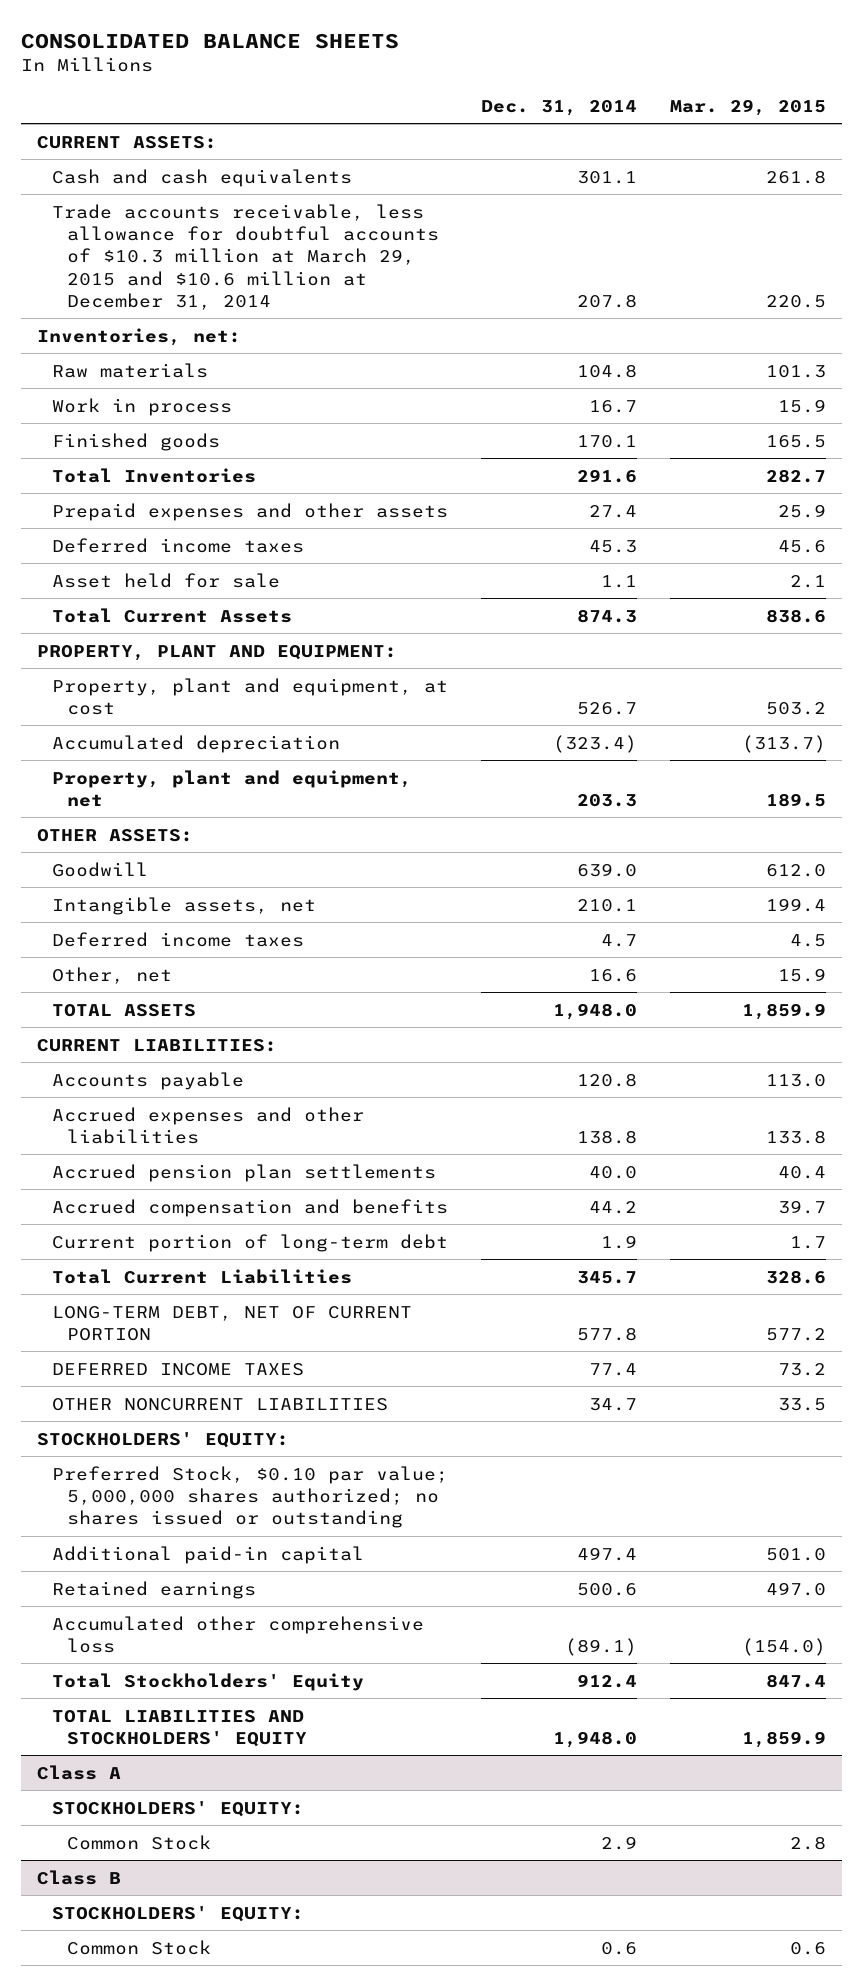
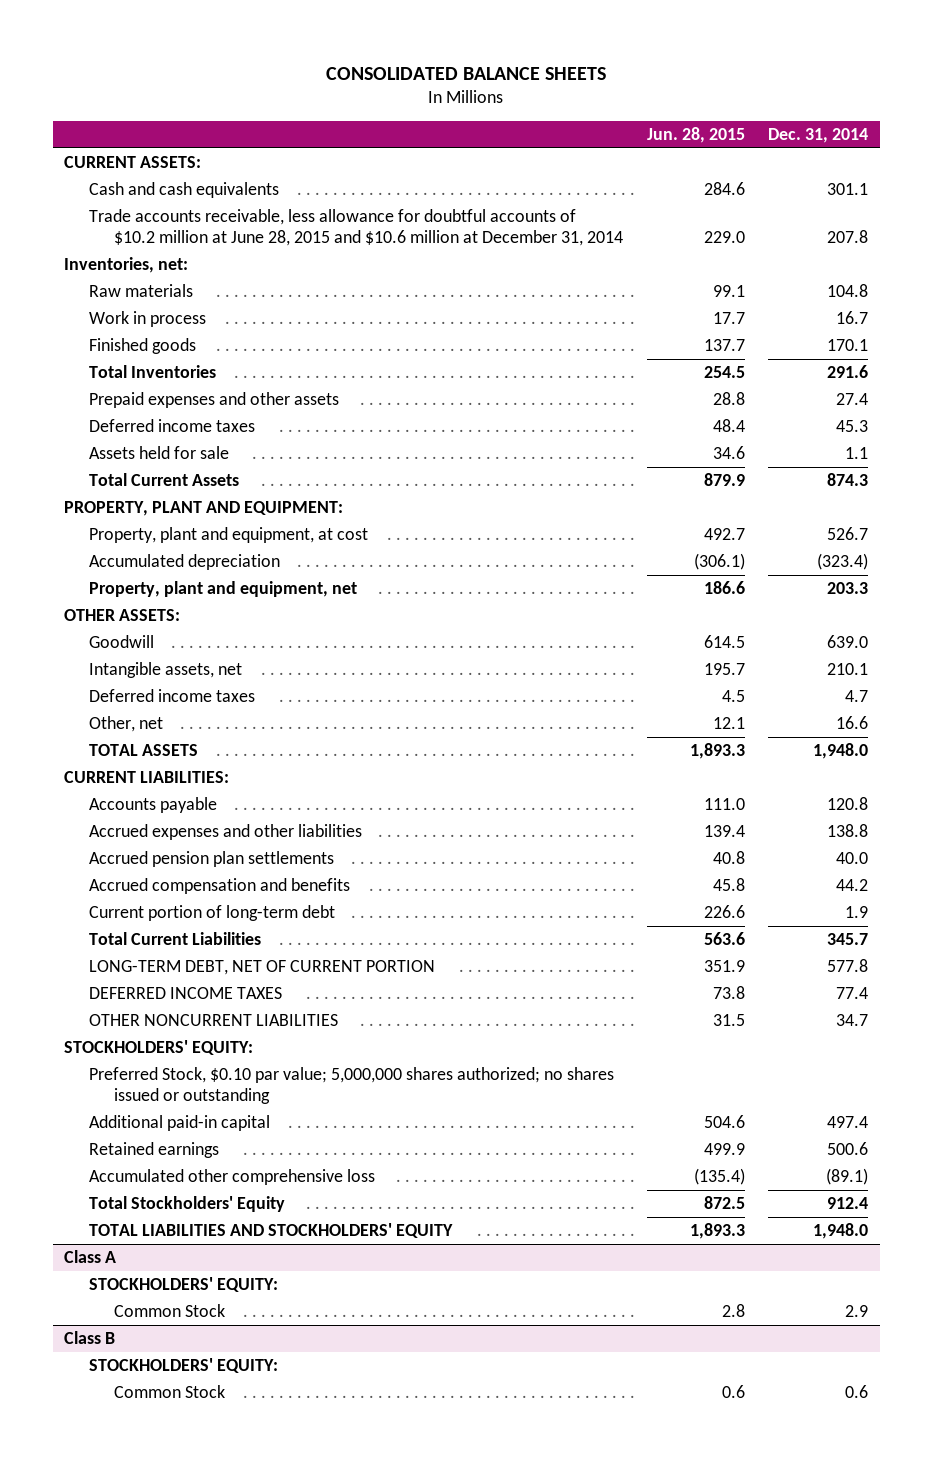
[669,98,826,116] Mar. 29, 2015 -> none
none -> [646,126,745,143] Jun. 28, 2015
[52,203,439,310] Trade accounts receivable, less allowance for doubtful accounts of $10.3 million at March 29, 2015 and $10.6 million at December 31, 2014 -> [89,209,624,247] Trade accounts receivable, less allowance for doubtful accounts of $10.2 million at June 28, 2015 and $10.6 million at December 31, 2014
[52,572,281,588] Asset held for sale -> [89,446,230,460] Assets held for sale

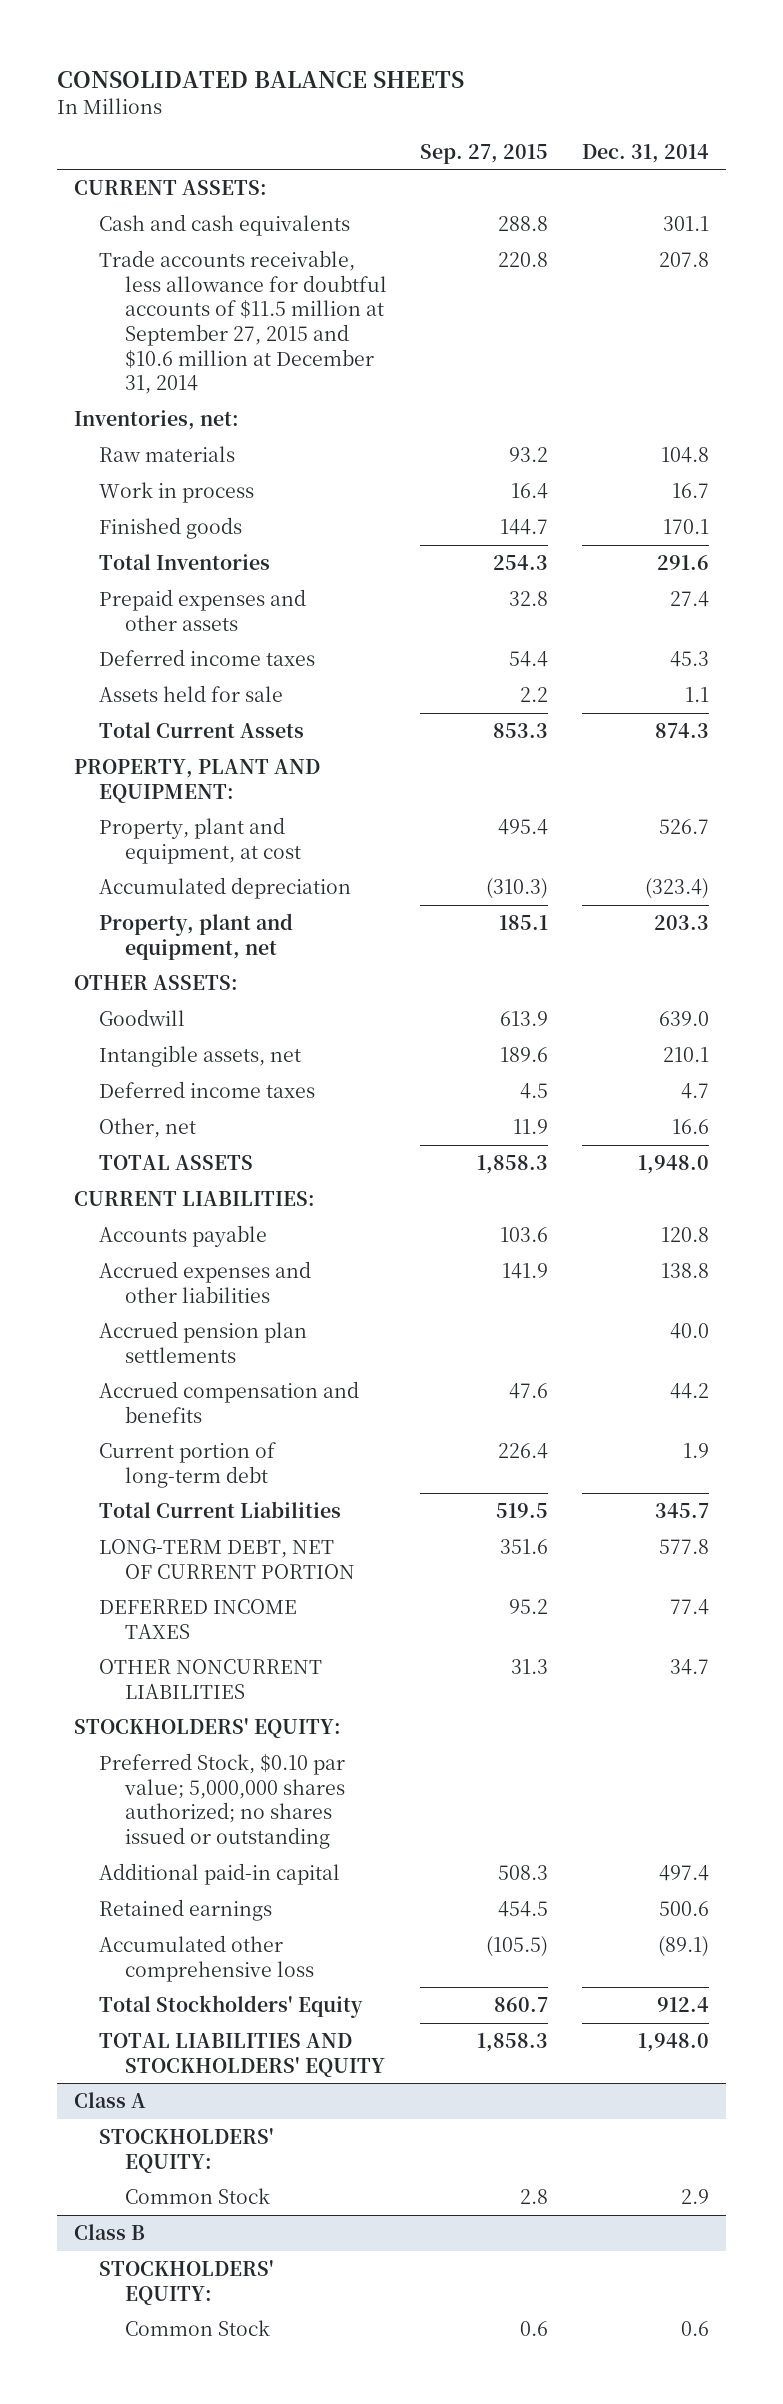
[646,126,745,143] Jun. 28, 2015 -> none
none -> [420,143,549,164] Sep. 27, 2015
[89,209,624,247] Trade accounts receivable, less allowance for doubtful accounts of $10.2 million at June 28, 2015 and $10.6 million at December 31, 2014 -> [99,249,387,395] Trade accounts receivable, less allowance for doubtful accounts of $11.5 million at September 27, 2015 and $10.6 million at December 31, 2014

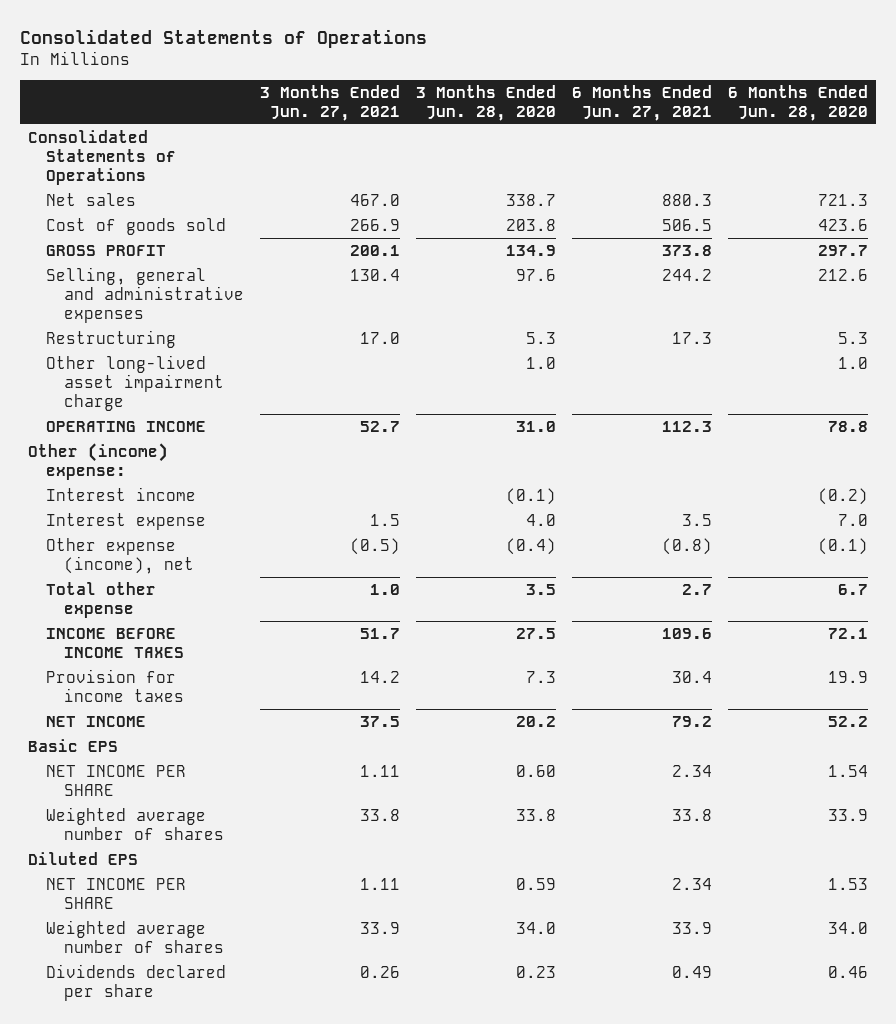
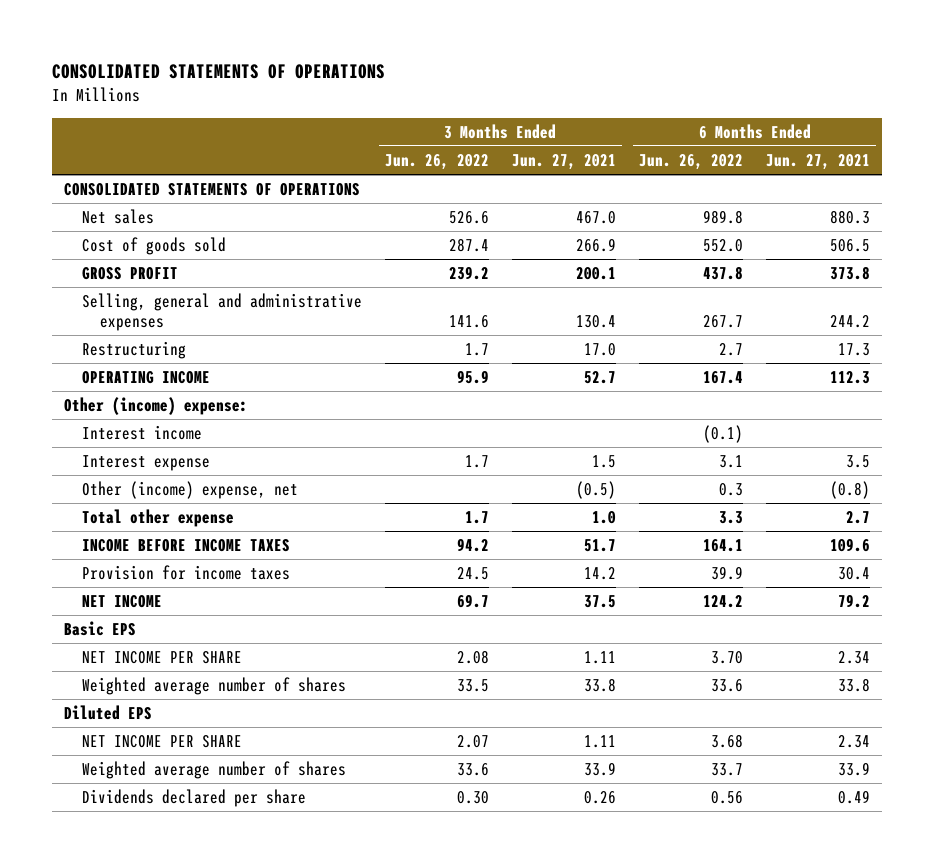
[20,29,428,49] Consolidated Statements of Operations -> [52,64,386,80] CONSOLIDATED STATEMENTS OF OPERATIONS
[415,84,556,121] 3 Months Ended Jun. 28, 2020 -> none
[727,84,868,121] 6 Months Ended Jun. 28, 2020 -> none
none -> [384,153,489,170] Jun. 26, 2022
none -> [639,153,744,170] Jun. 26, 2022
[28,129,177,185] Consolidated Statements of Operations -> [63,182,360,196] CONSOLIDATED STATEMENTS OF OPERATIONS
[46,354,224,411] Other long-lived asset impairment charge -> none
[46,537,194,574] Other expense (income), net -> [81,480,298,499] Other (income) expense, net

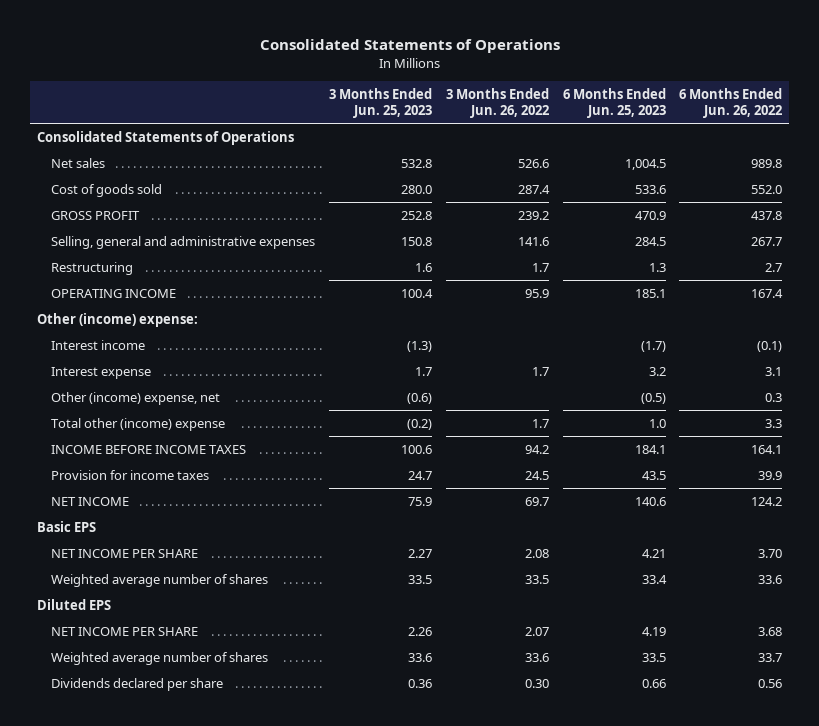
[52,64,386,80] CONSOLIDATED STATEMENTS OF OPERATIONS -> [259,39,560,54] Consolidated Statements of Operations
[511,153,616,170] Jun. 27, 2021 -> none
[766,153,871,170] Jun. 27, 2021 -> none
none -> [329,87,433,118] 3 Months Ended Jun. 25, 2023
none -> [562,87,666,118] 6 Months Ended Jun. 25, 2023
[63,182,360,196] CONSOLIDATED STATEMENTS OF OPERATIONS -> [36,130,294,145] Consolidated Statements of Operations
[81,508,234,527] Total other expense -> [51,417,226,431] Total other (income) expense

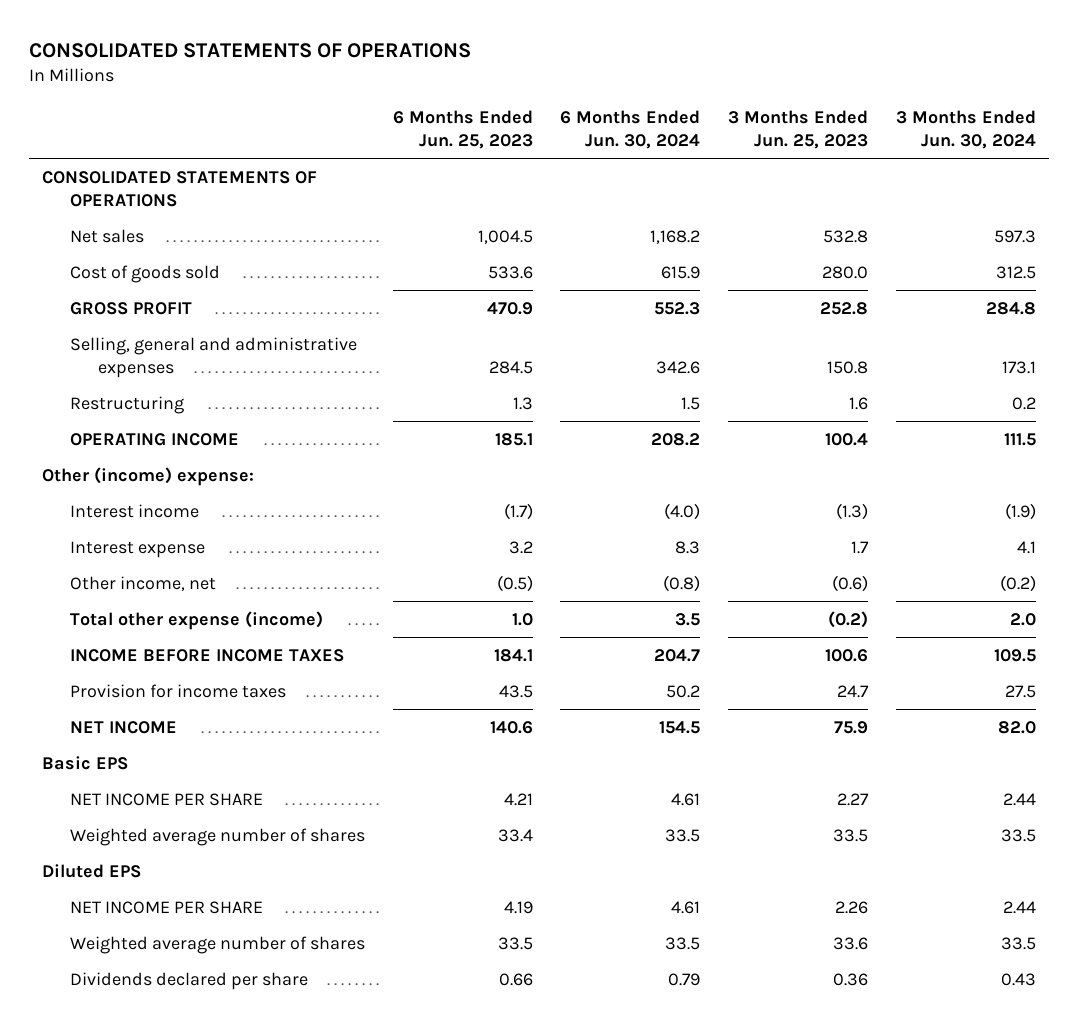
[259,39,560,54] Consolidated Statements of Operations -> [28,42,471,58] CONSOLIDATED STATEMENTS OF OPERATIONS
[445,87,549,118] 3 Months Ended Jun. 26, 2022 -> none
[679,87,783,118] 6 Months Ended Jun. 26, 2022 -> none
none -> [560,109,701,150] 6 Months Ended Jun. 30, 2024
none -> [895,109,1036,150] 3 Months Ended Jun. 30, 2024
[36,130,294,145] Consolidated Statements of Operations -> [42,170,318,207] CONSOLIDATED STATEMENTS OF OPERATIONS
[51,391,221,405] Other (income) expense, net -> [70,575,217,591] Other income, net
[51,417,226,431] Total other (income) expense -> [70,610,324,630] Total other expense (income)

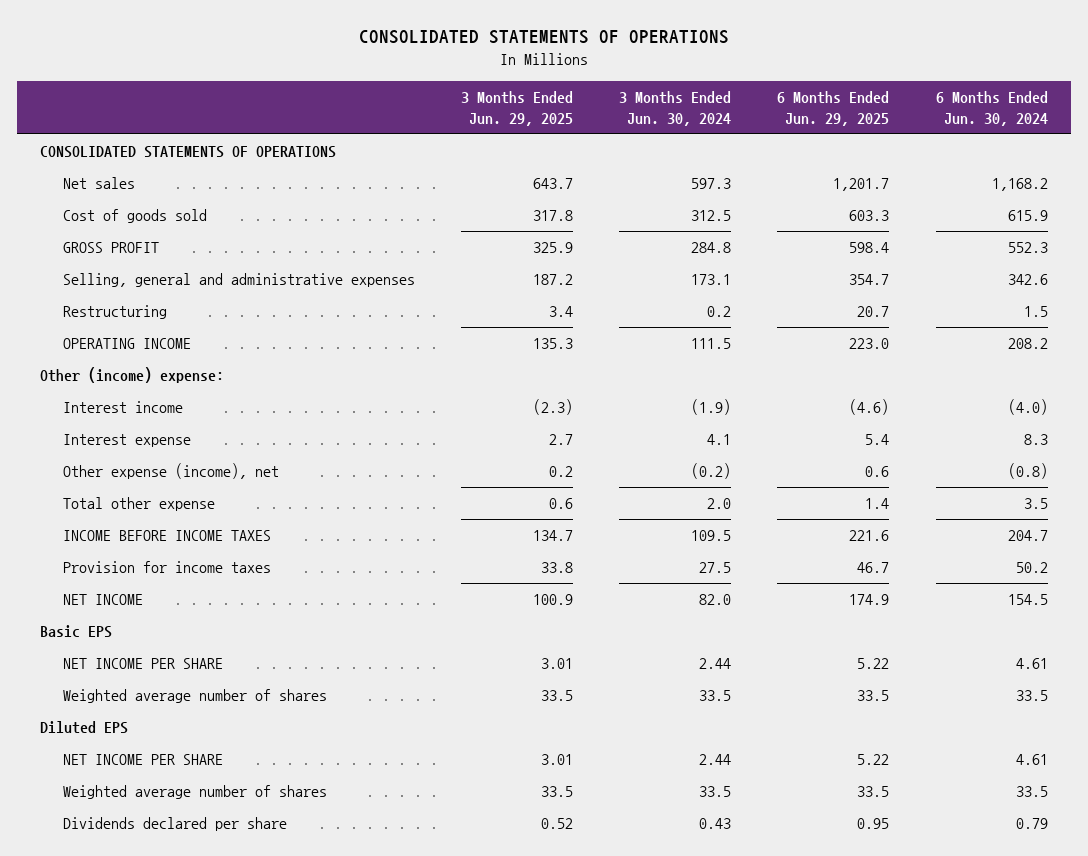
[392,109,533,150] 6 Months Ended Jun. 25, 2023 -> none
[727,109,868,150] 3 Months Ended Jun. 25, 2023 -> none
none -> [461,90,574,126] 3 Months Ended Jun. 29, 2025
none -> [777,90,890,126] 6 Months Ended Jun. 29, 2025
[70,575,217,591] Other income, net -> [62,463,279,480] Other expense (income), net
[70,610,324,630] Total other expense (income) -> [62,497,215,512] Total other expense

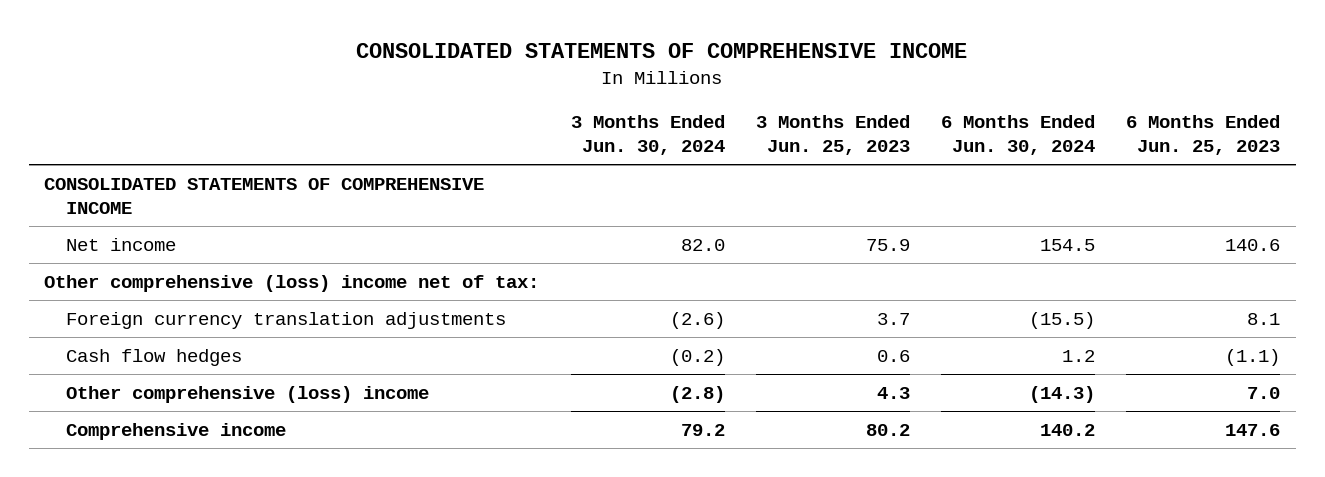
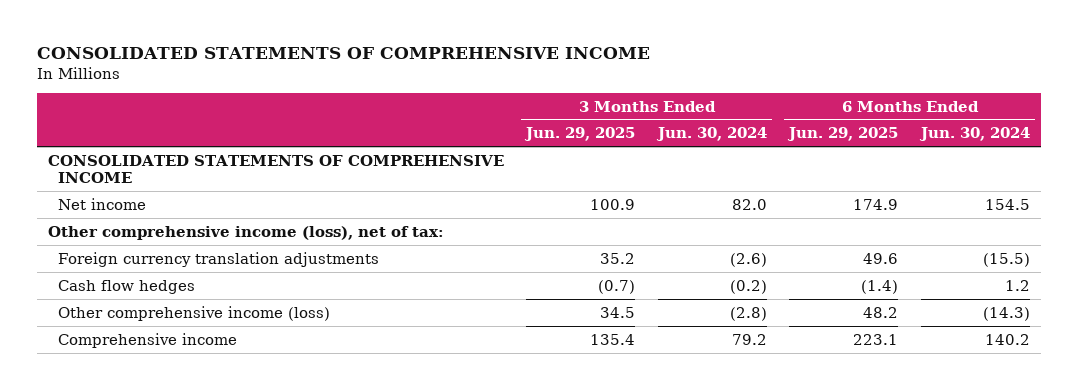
[755,114,910,156] 3 Months Ended Jun. 25, 2023 -> none
[1126,114,1281,156] 6 Months Ended Jun. 25, 2023 -> none
none -> [524,127,636,142] Jun. 29, 2025
none -> [787,127,899,142] Jun. 29, 2025
[44,274,540,292] Other comprehensive (loss) income net of tax: -> [47,225,444,240] Other comprehensive income (loss), net of tax:
[66,385,430,403] Other comprehensive (loss) income -> [58,305,331,321] Other comprehensive income (loss)

